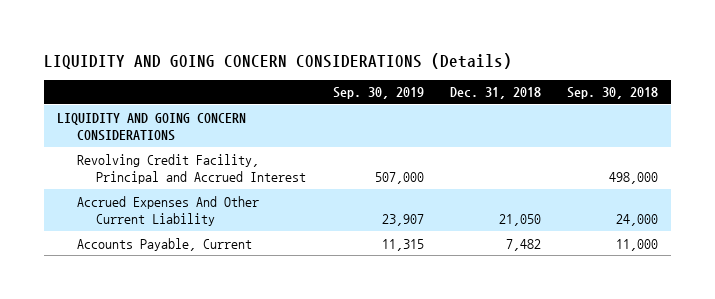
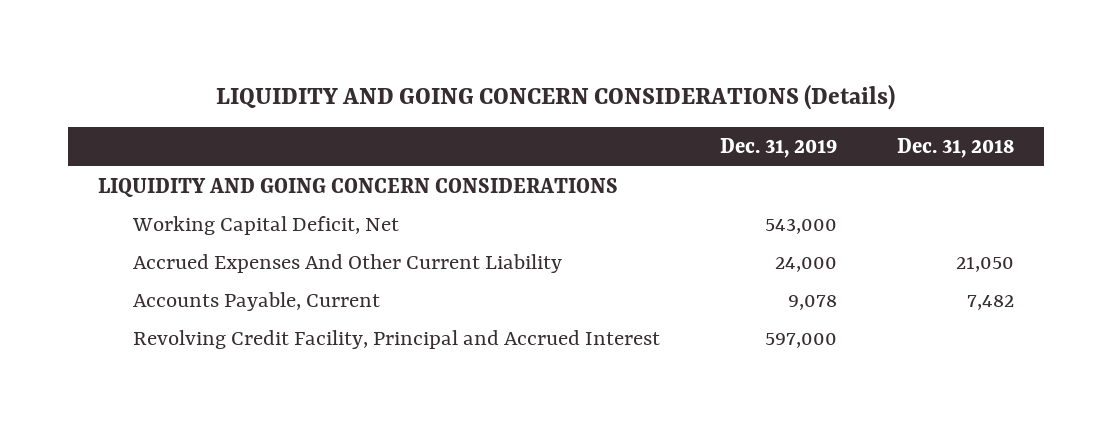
[332,87,424,100] Sep. 30, 2019 -> none
[567,87,659,100] Sep. 30, 2018 -> none
none -> [720,138,838,159] Dec. 31, 2019
none -> [132,215,400,235] Working Capital Deficit, Net
[76,153,307,185] Revolving Credit Facility, Principal and Accrued Interest -> [133,329,661,349] Revolving Credit Facility, Principal and Accrued Interest

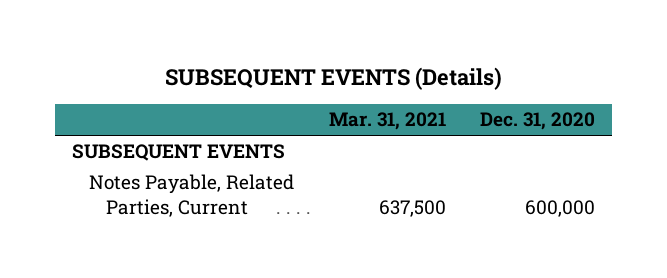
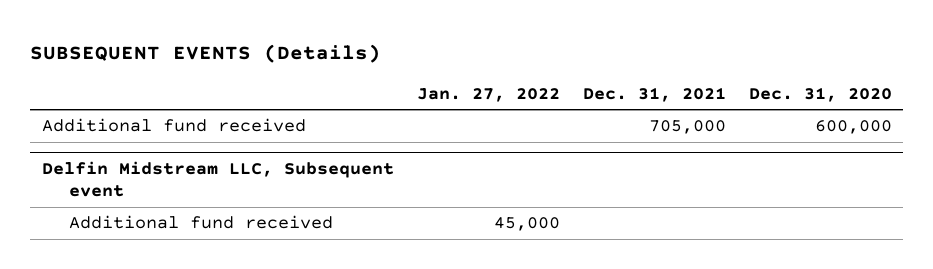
[328,112,446,131] Mar. 31, 2021 -> none
none -> [416,87,560,102] Jan. 27, 2022
none -> [582,86,726,102] Dec. 31, 2021
[72,144,286,162] SUBSEQUENT EVENTS -> none
[89,174,295,218] Notes Payable, Related Parties, Current -> [41,118,306,133] Additional fund received
none -> [41,161,394,198] Delfin Midstream LLC, Subsequent event
none -> [69,215,334,230] Additional fund received

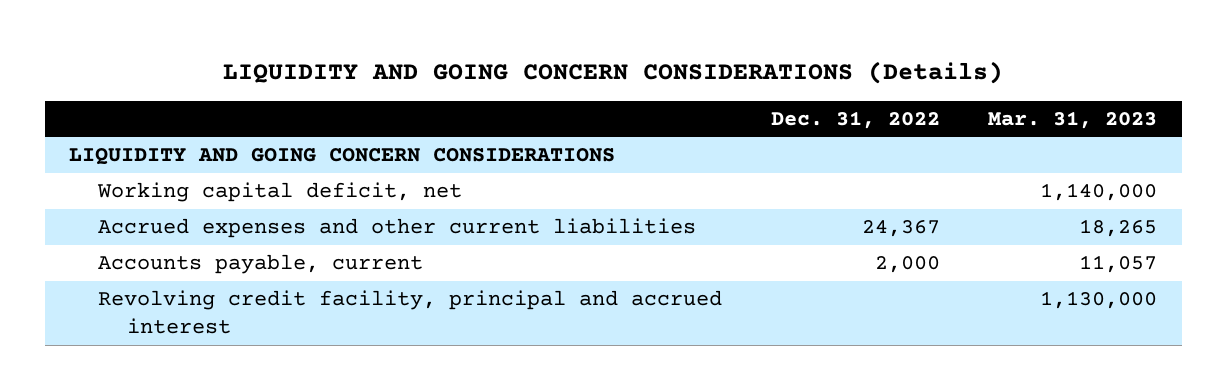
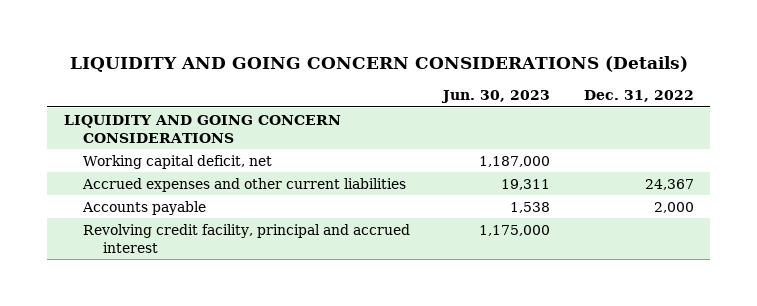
[988,110,1158,129] Mar. 31, 2023 -> none
none -> [441,90,551,104] Jun. 30, 2023
[98,254,424,275] Accounts payable, current -> [82,200,207,215] Accounts payable

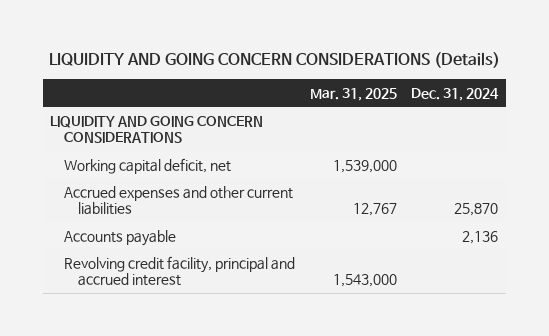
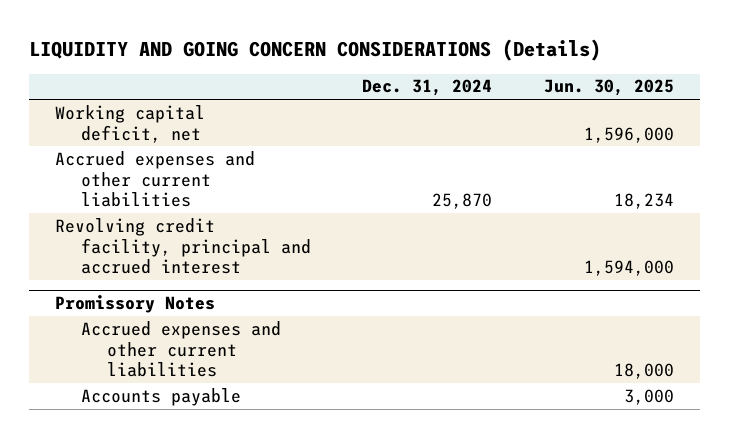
[309,87,397,101] Mar. 31, 2025 -> none
none -> [544,79,675,97] Jun. 30, 2025
[50,115,264,144] LIQUIDITY AND GOING CONCERN CONSIDERATIONS -> none
[64,229,177,246] Accounts payable -> none
none -> [54,295,215,314] Promissory Notes
none -> [80,320,281,378] Accrued expenses and other current liabilities
none -> [80,387,241,406] Accounts payable

